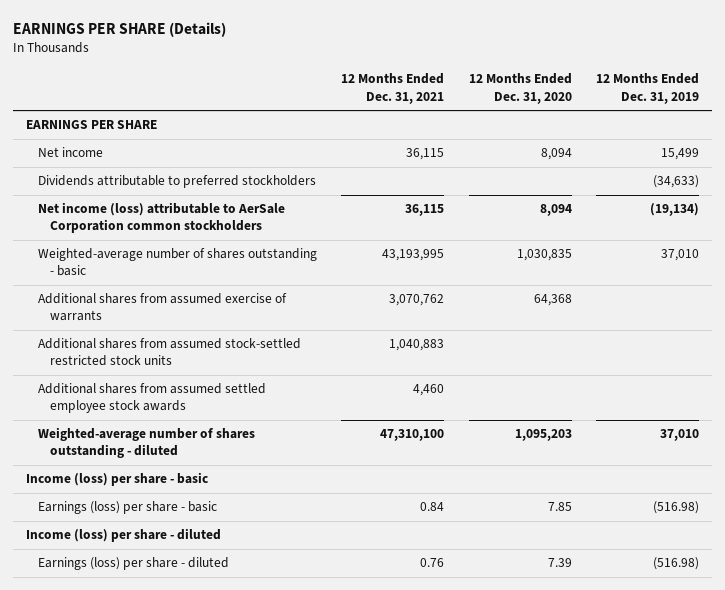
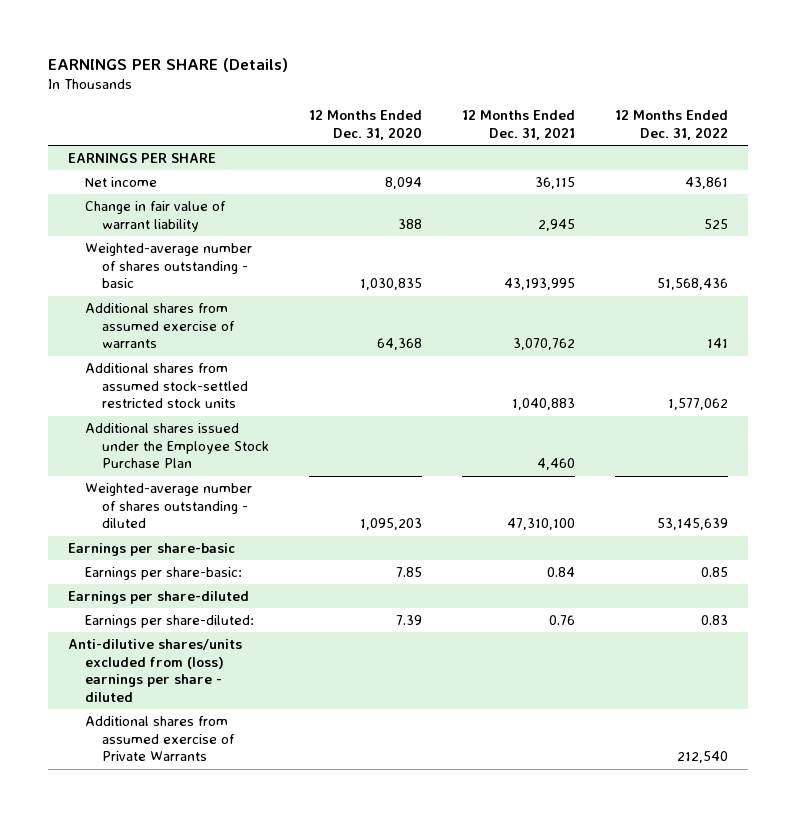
[596,73,700,104] 12 Months Ended Dec. 31, 2019 -> none
none -> [614,110,728,141] 12 Months Ended Dec. 31, 2022
[37,175,316,189] Dividends attributable to preferred stockholders -> none
[37,202,285,234] Net income (loss) attributable to AerSale Corporation common stockholders -> none
none -> [84,200,226,232] Change in fair value of warrant liability
[37,383,266,414] Additional shares from assumed settled employee stock awards -> [84,422,269,469] Additional shares issued under the Employee Stock Purchase Plan
[25,472,208,487] Income (loss) per share - basic -> [67,542,235,556] Earnings per share-basic
[37,501,217,515] Earnings (loss) per share - basic -> [84,566,242,580] Earnings per share-basic:
[25,528,221,543] Income (loss) per share - diluted -> [67,590,249,604] Earnings per share-diluted
[37,557,229,571] Earnings (loss) per share - diluted -> [84,614,254,628] Earnings per share-diluted:
none -> [67,638,242,703] Anti-dilutive shares/units excluded from (loss) earnings per share - diluted
none -> [84,715,235,762] Additional shares from assumed exercise of Private Warrants

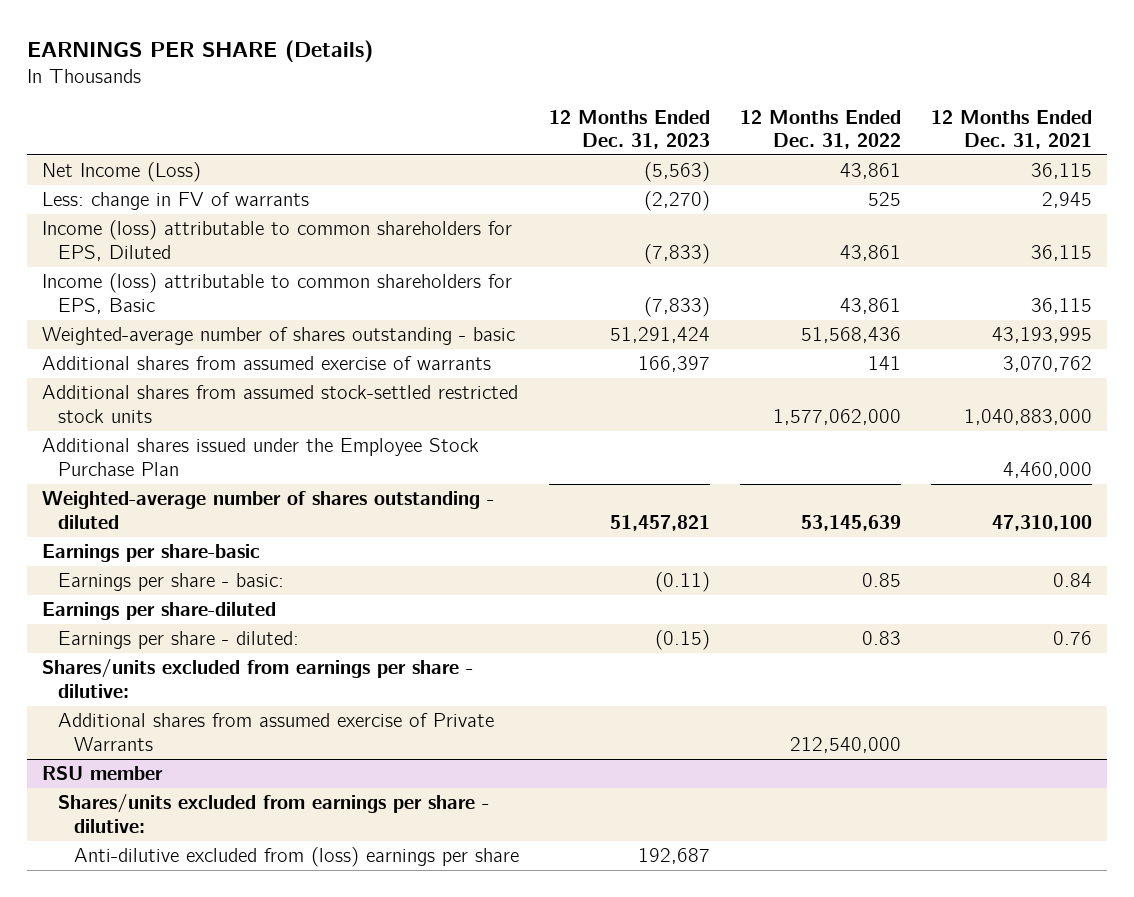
[308,110,422,141] 12 Months Ended Dec. 31, 2020 -> none
none -> [548,109,710,149] 12 Months Ended Dec. 31, 2023
[67,152,216,163] EARNINGS PER SHARE -> none
[84,176,157,187] Net income -> [41,162,201,183] Net Income (Loss)
[84,200,226,232] Change in fair value of warrant liability -> [41,192,309,211] Less: change in FV of warrants
none -> [41,220,512,261] Income (loss) attributable to common shareholders for EPS, Diluted
none -> [41,273,512,314] Income (loss) attributable to common shareholders for EPS, Basic
[511,398,575,411] 1,040,883 -> [964,408,1093,425] 1,040,883,000
[667,398,728,411] 1,577,062 -> [773,408,902,425] 1,577,062,000
[536,458,575,471] 4,460 -> [1003,461,1093,478] 4,460,000
[84,566,242,580] Earnings per share-basic: -> [57,573,284,592] Earnings per share - basic:
[84,614,254,628] Earnings per share-diluted: -> [57,631,299,650] Earnings per share - diluted:
[67,638,242,703] Anti-dilutive shares/units excluded from (loss) earnings per share - diluted -> [41,659,473,698] Shares/units excluded from earnings per share - dilutive:
[676,751,728,764] 212,540 -> [790,736,902,753] 212,540,000
none -> [41,766,163,781] RSU member
none -> [57,794,489,833] Shares/units excluded from earnings per share - dilutive:
none -> [73,847,519,868] Anti-dilutive excluded from (loss) earnings per share

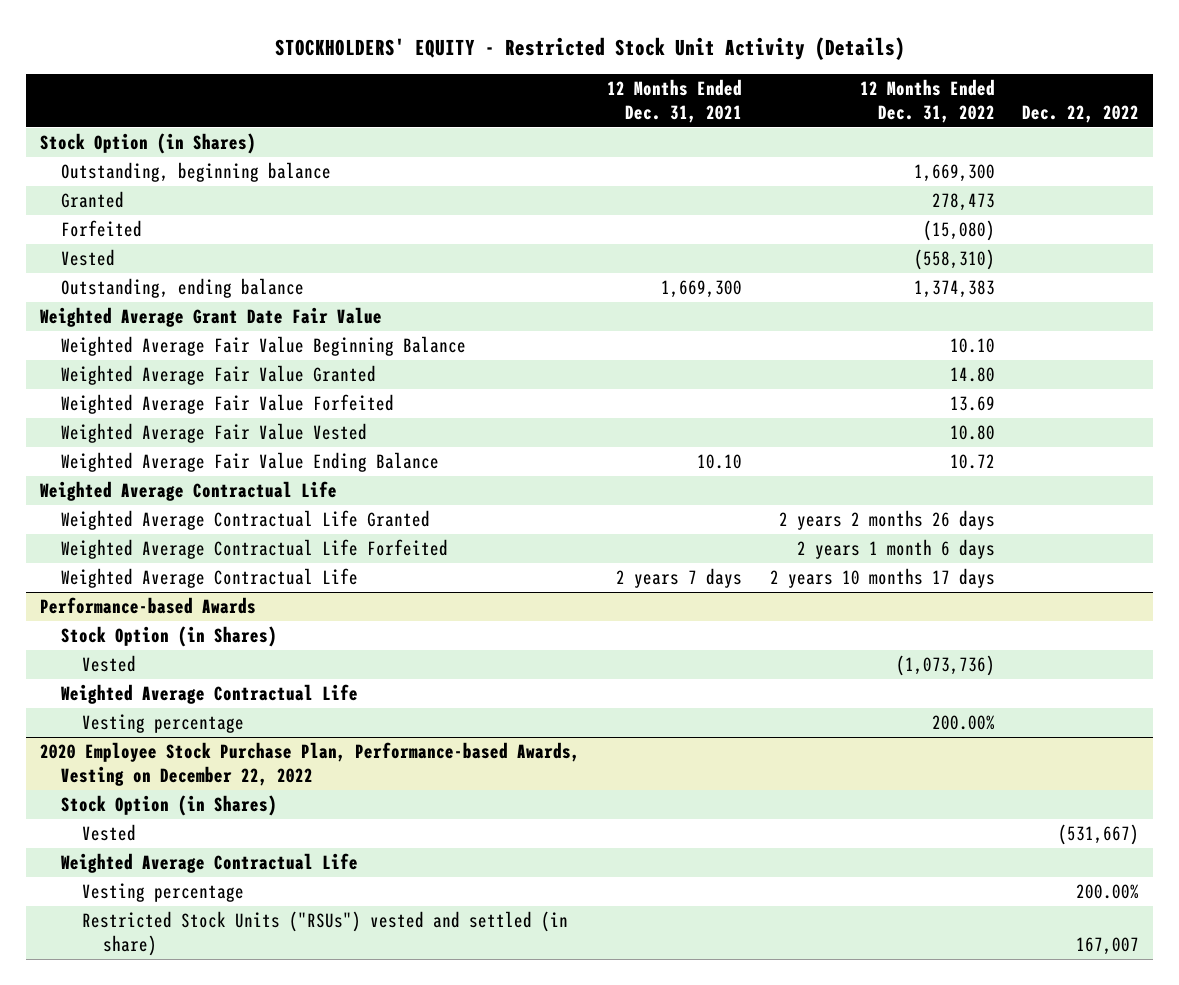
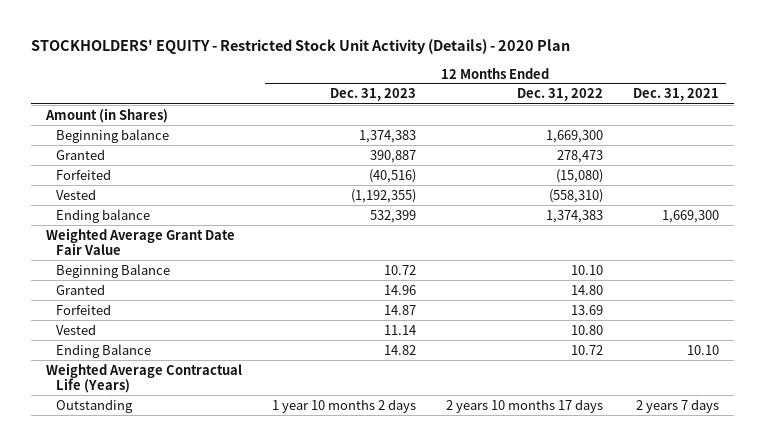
[274,37,905,61] STOCKHOLDERS' EQUITY - Restricted Stock Unit Activity (Details) -> [31,39,571,55] STOCKHOLDERS' EQUITY - Restricted Stock Unit Activity (Details) - 2020 Plan
[1022,104,1140,123] Dec. 22, 2022 -> none
none -> [330,88,417,102] Dec. 31, 2023
[39,133,256,155] Stock Option (in Shares) -> [45,107,169,123] Amount (in Shares)
[60,162,331,183] Outstanding, beginning balance -> [56,128,170,143] Beginning balance
[60,278,304,299] Outstanding, ending balance -> [56,208,151,223] Ending balance
[60,510,430,531] Weighted Average Contractual Life Granted -> none
[60,539,448,560] Weighted Average Contractual Life Forfeited -> none
[39,597,256,615] Performance-based Awards -> none
[60,626,277,648] Stock Option (in Shares) -> none
[81,655,136,673] Vested -> none
[60,684,358,705] Weighted Average Contractual Life -> none
[81,714,244,734] Vesting percentage -> none
[39,742,580,786] 2020 Employee Stock Purchase Plan, Performance-based Awards, Vesting on December 22, 2022 -> none
[60,795,277,817] Stock Option (in Shares) -> none
[81,824,136,842] Vested -> none
[60,853,358,874] Weighted Average Contractual Life -> none
[81,883,244,903] Vesting percentage -> none
[81,911,568,956] Restricted Stock Units ("RSUs") vested and settled (in share) -> none
[60,336,466,357] Weighted Average Fair Value Beginning Balance -> [56,263,171,278] Beginning Balance
[60,365,376,386] Weighted Average Fair Value Granted -> [56,283,106,295] Granted
[60,394,394,415] Weighted Average Fair Value Forfeited -> [56,303,112,315] Forfeited
[60,423,367,444] Weighted Average Fair Value Vested -> [56,323,97,335] Vested
[60,452,439,473] Weighted Average Fair Value Ending Balance -> [56,343,152,358] Ending Balance
[39,481,337,502] Weighted Average Contractual Life -> [46,362,243,394] Weighted Average Contractual Life (Years)
[60,568,358,589] Weighted Average Contractual Life -> [56,398,134,413] Outstanding

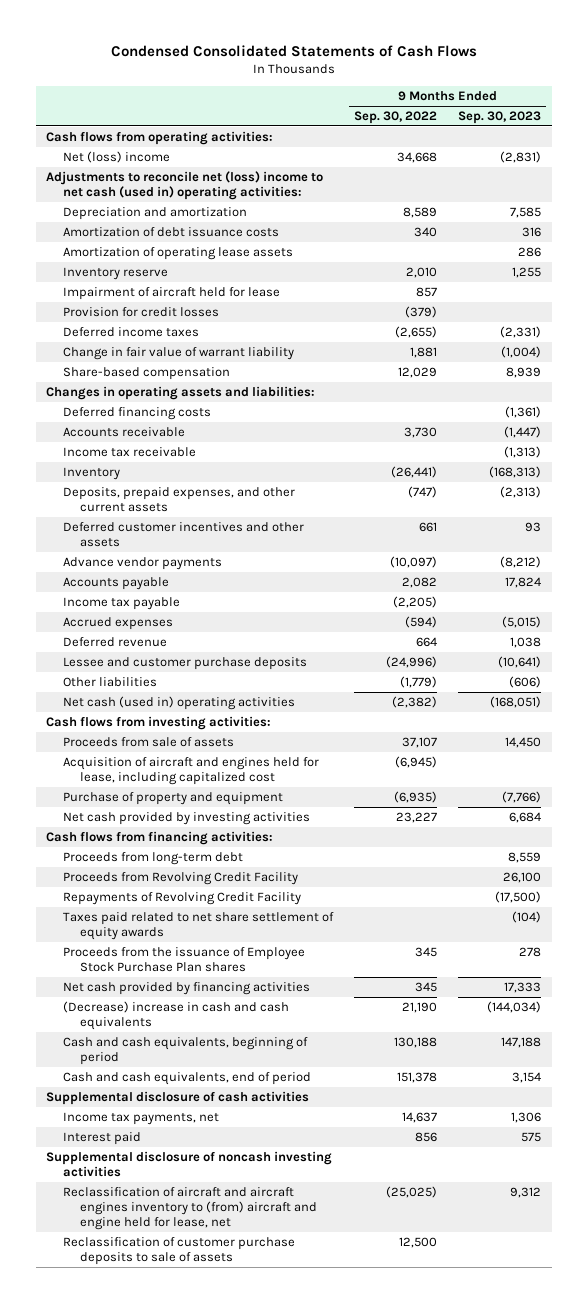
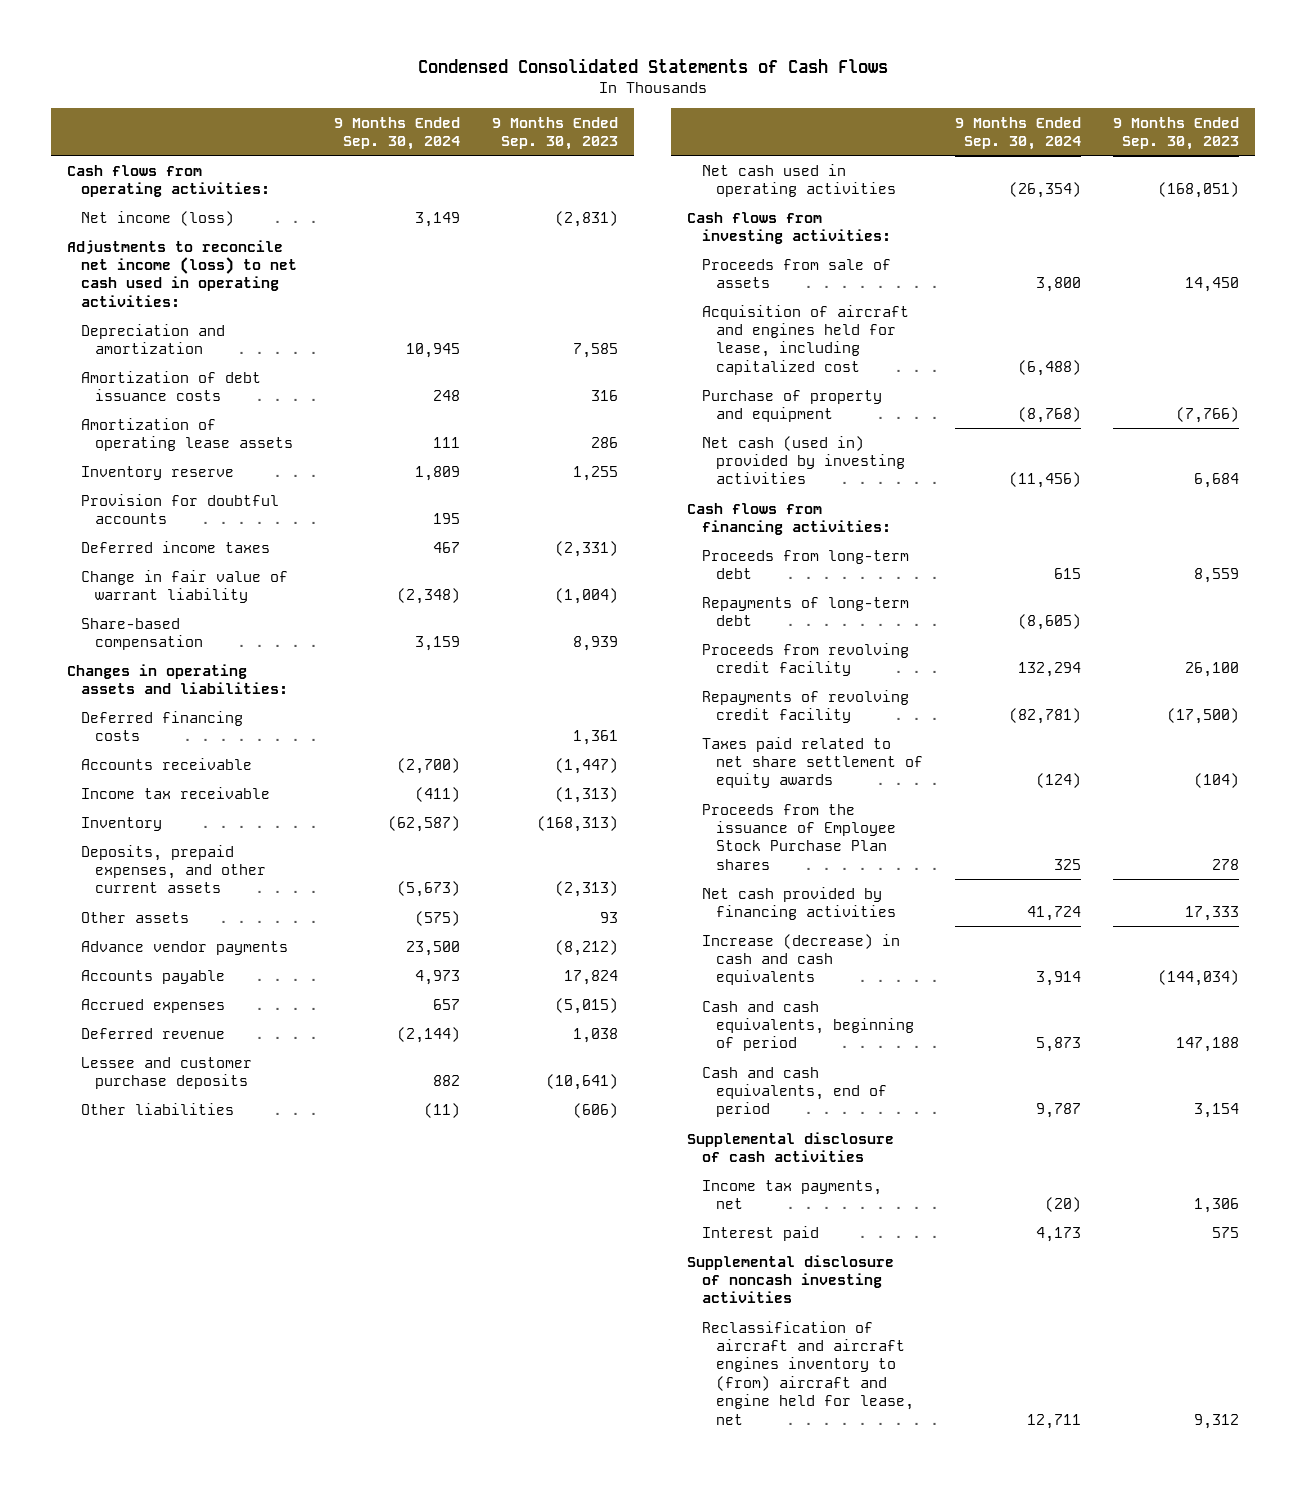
[354,111,438,125] Sep. 30, 2022 -> none
none -> [334,116,461,151] 9 Months Ended Sep. 30, 2024
[63,150,171,163] Net (loss) income -> [81,210,235,226] Net income (loss)
[46,170,324,201] Adjustments to reconcile net (loss) income to net cash (used in) operating activities: -> [66,239,298,307] Adjustments to reconcile net income (loss) to net cash used in operating activities:
[63,286,281,300] Impairment of aircraft held for lease -> none
[63,306,220,317] Provision for credit losses -> [81,493,280,525] Provision for doubtful accounts
[505,405,542,418] (1,361) -> [573,730,619,746] 1,361
[63,521,305,548] Deferred customer incentives and other assets -> none
none -> [81,911,190,923] Other assets
[63,596,181,610] Income tax payable -> none
[63,695,296,710] Net cash (used in) operating activities -> [701,163,897,198] Net cash used in operating activities
[63,811,311,825] Net cash provided by investing activities -> [701,435,906,485] Net cash (used in) provided by investing activities
none -> [701,596,909,627] Repayments of long-term debt
[63,871,299,885] Proceeds from Revolving Credit Facility -> [701,642,909,677] Proceeds from revolving credit facility
[63,891,302,905] Repayments of Revolving Credit Facility -> [701,689,909,724] Repayments of revolving credit facility
[63,1000,290,1031] (Decrease) increase in cash and cash equivalents -> [701,933,900,986] Increase (decrease) in cash and cash equivalents
[63,1236,296,1266] Reclassification of customer purchase deposits to sale of assets -> none

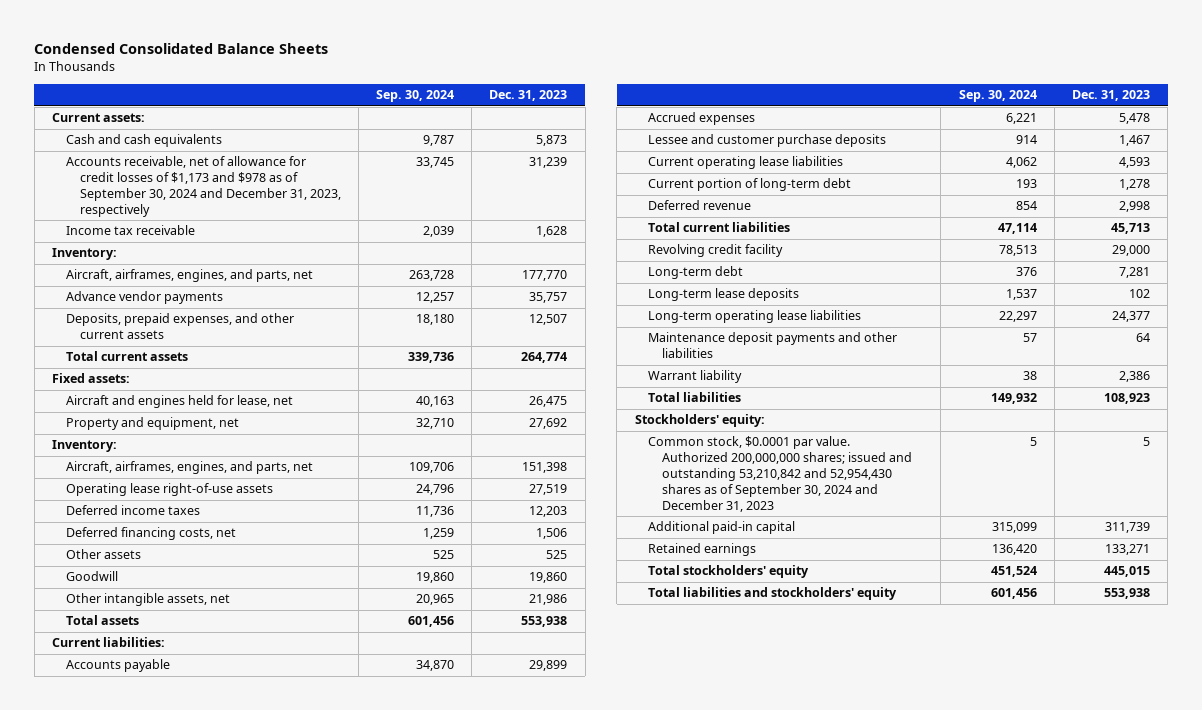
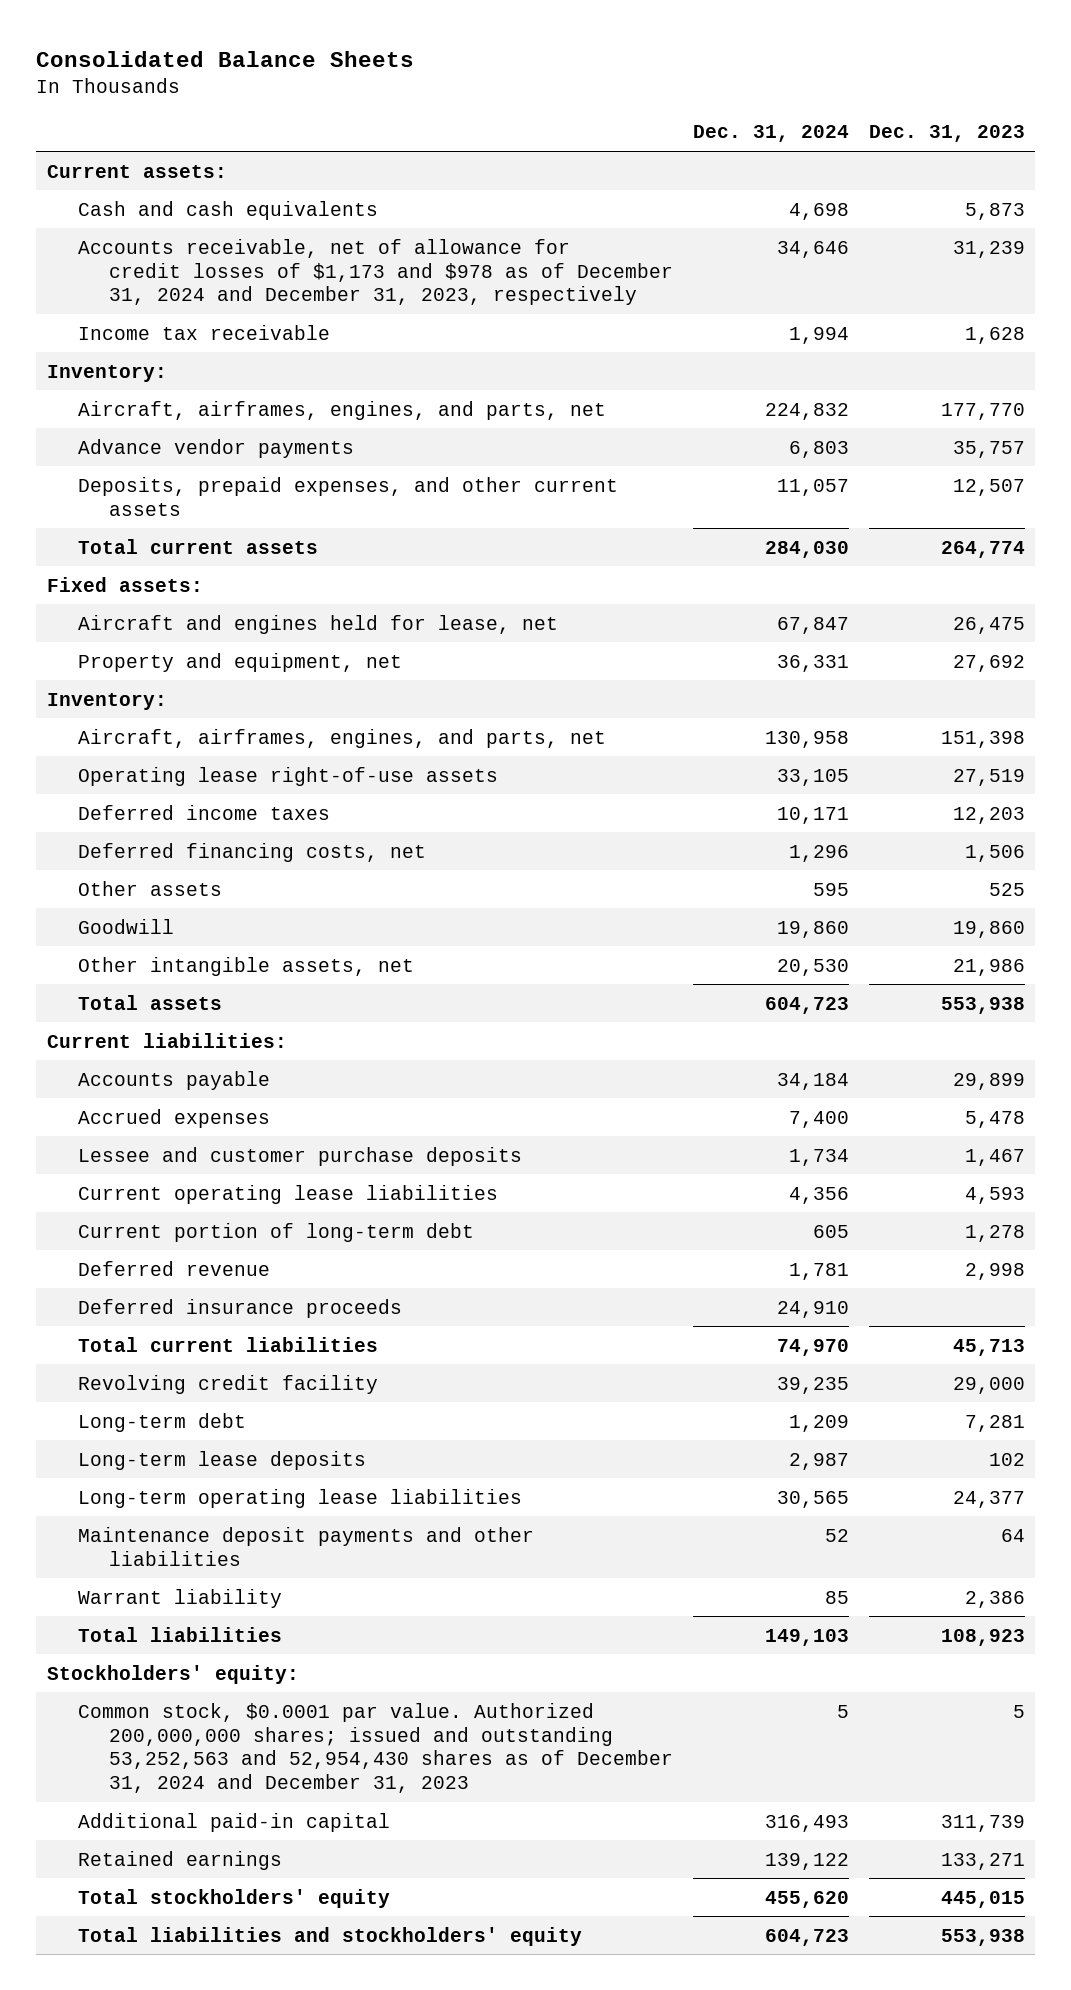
[34,43,329,55] Condensed Consolidated Balance Sheets -> [36,50,415,67] Consolidated Balance Sheets
[376,90,455,103] Sep. 30, 2024 -> none
none -> [692,125,849,143] Dec. 31, 2024
[65,156,341,218] Accounts receivable, net of allowance for credit losses of $1,173 and $978 as of September 30, 2024 and December 31, 2023, respectively -> [77,238,673,306] Accounts receivable, net of allowance for credit losses of $1,173 and $978 as of December 31, 2024 and December 31, 2023, respectively
none -> [77,1298,402,1318] Deferred insurance proceeds
[648,436,913,513] Common stock, $0.0001 par value. Authorized 200,000,000 shares; issued and outstanding 53,210,842 and 52,954,430 shares as of September 30, 2024 and December 31, 2023 -> [77,1702,673,1794] Common stock, $0.0001 par value. Authorized 200,000,000 shares; issued and outstanding 53,252,563 and 52,954,430 shares as of December 31, 2024 and December 31, 2023

